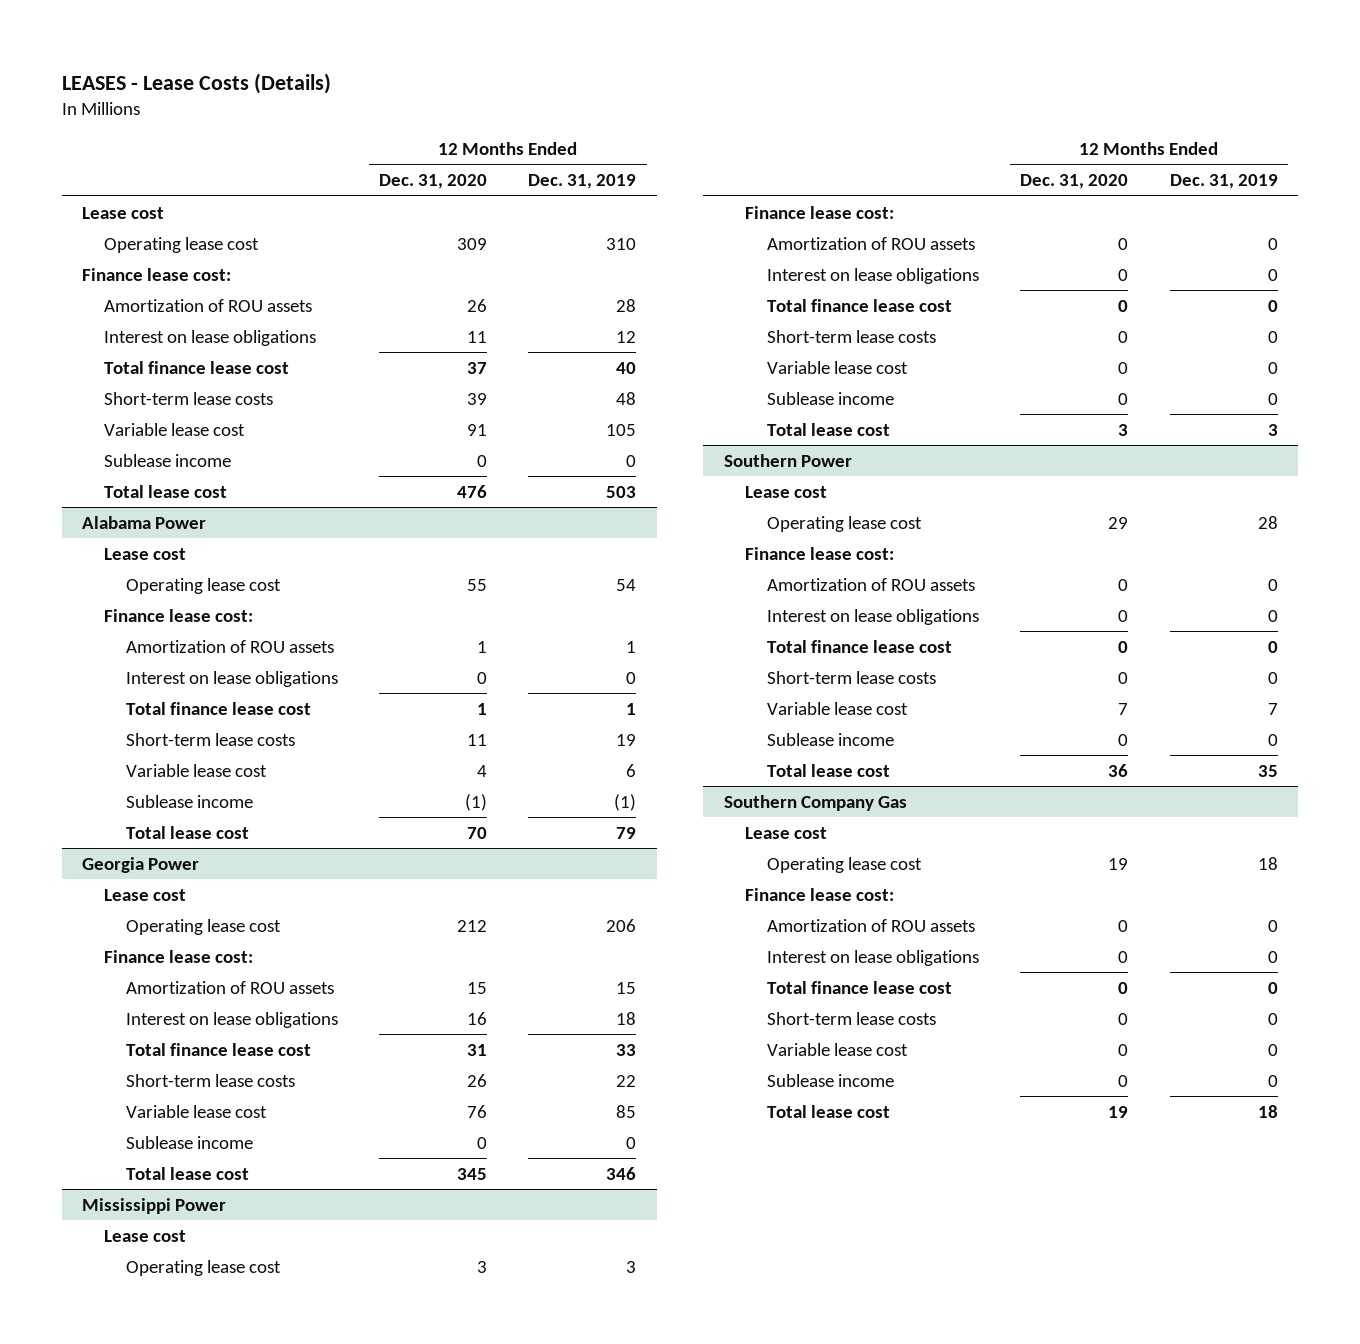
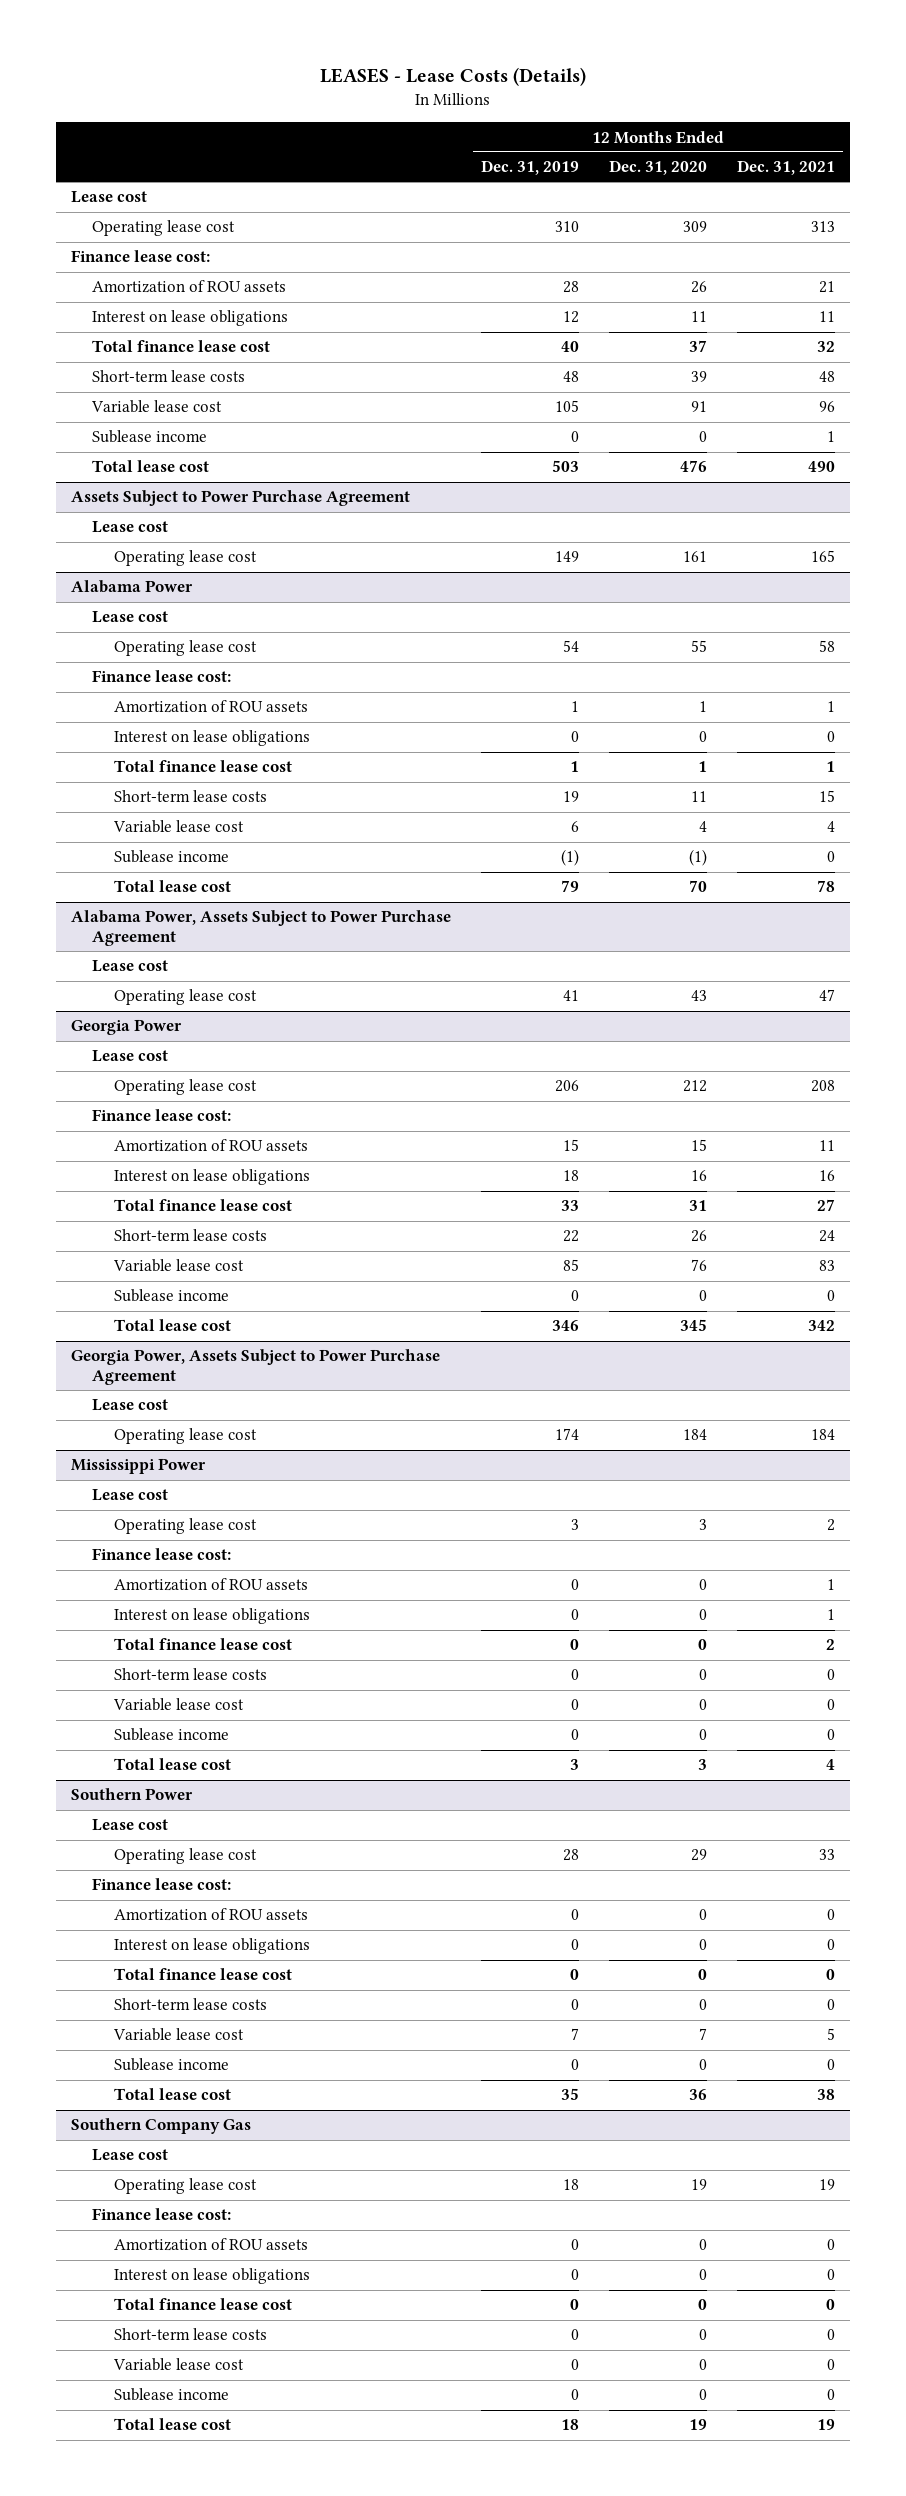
none -> [737,160,836,176] Dec. 31, 2021
none -> [70,490,410,507] Assets Subject to Power Purchase Agreement
none -> [92,521,169,534] Lease cost
none -> [113,550,257,567] Operating lease cost
none -> [70,910,451,947] Alabama Power, Assets Subject to Power Purchase Agreement
none -> [92,960,169,973] Lease cost
none -> [113,989,257,1006] Operating lease cost
none -> [70,1349,440,1386] Georgia Power, Assets Subject to Power Purchase Agreement
none -> [92,1399,169,1412] Lease cost
none -> [113,1428,257,1445] Operating lease cost

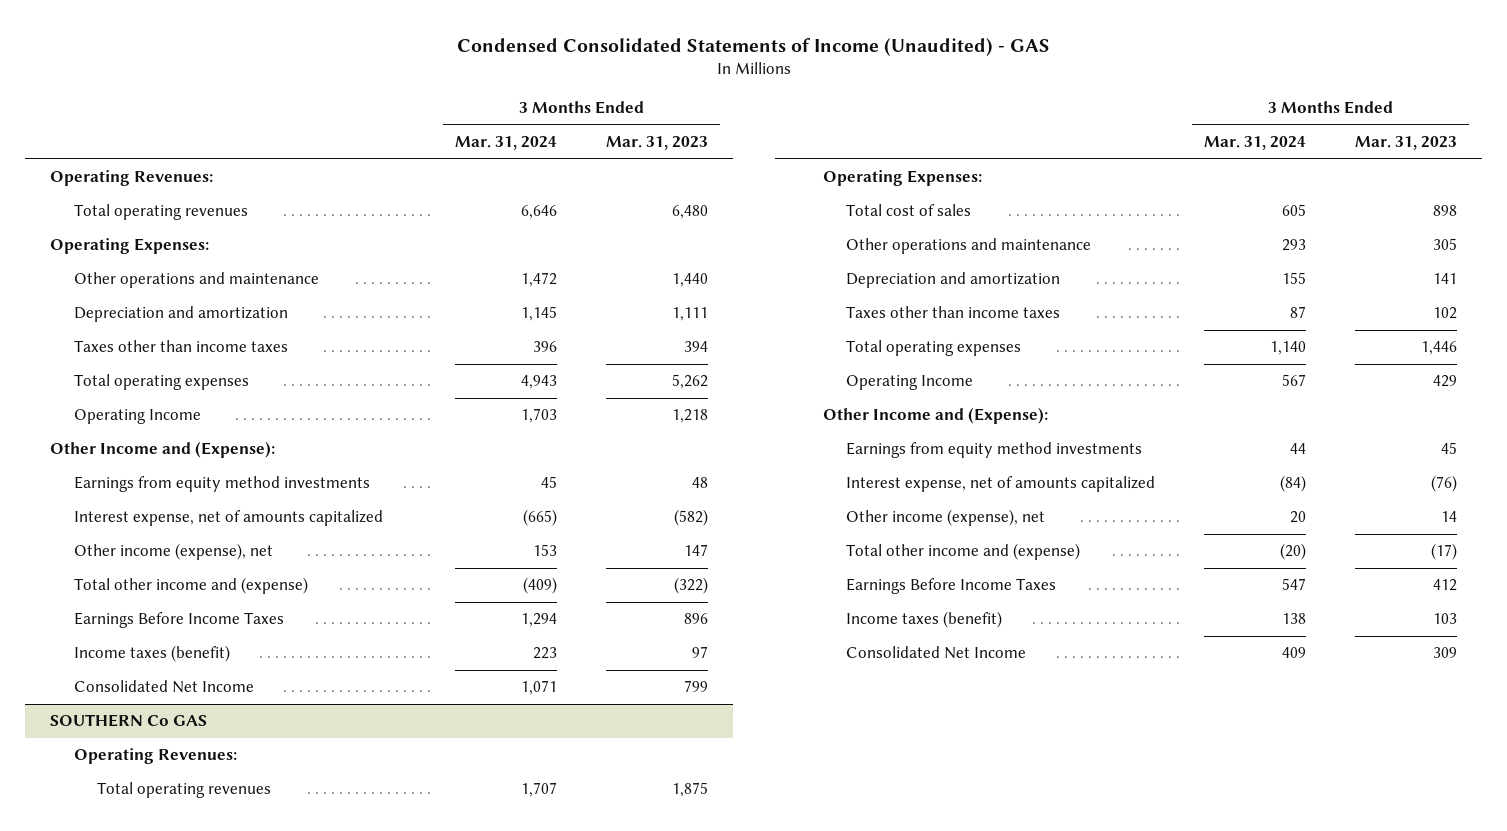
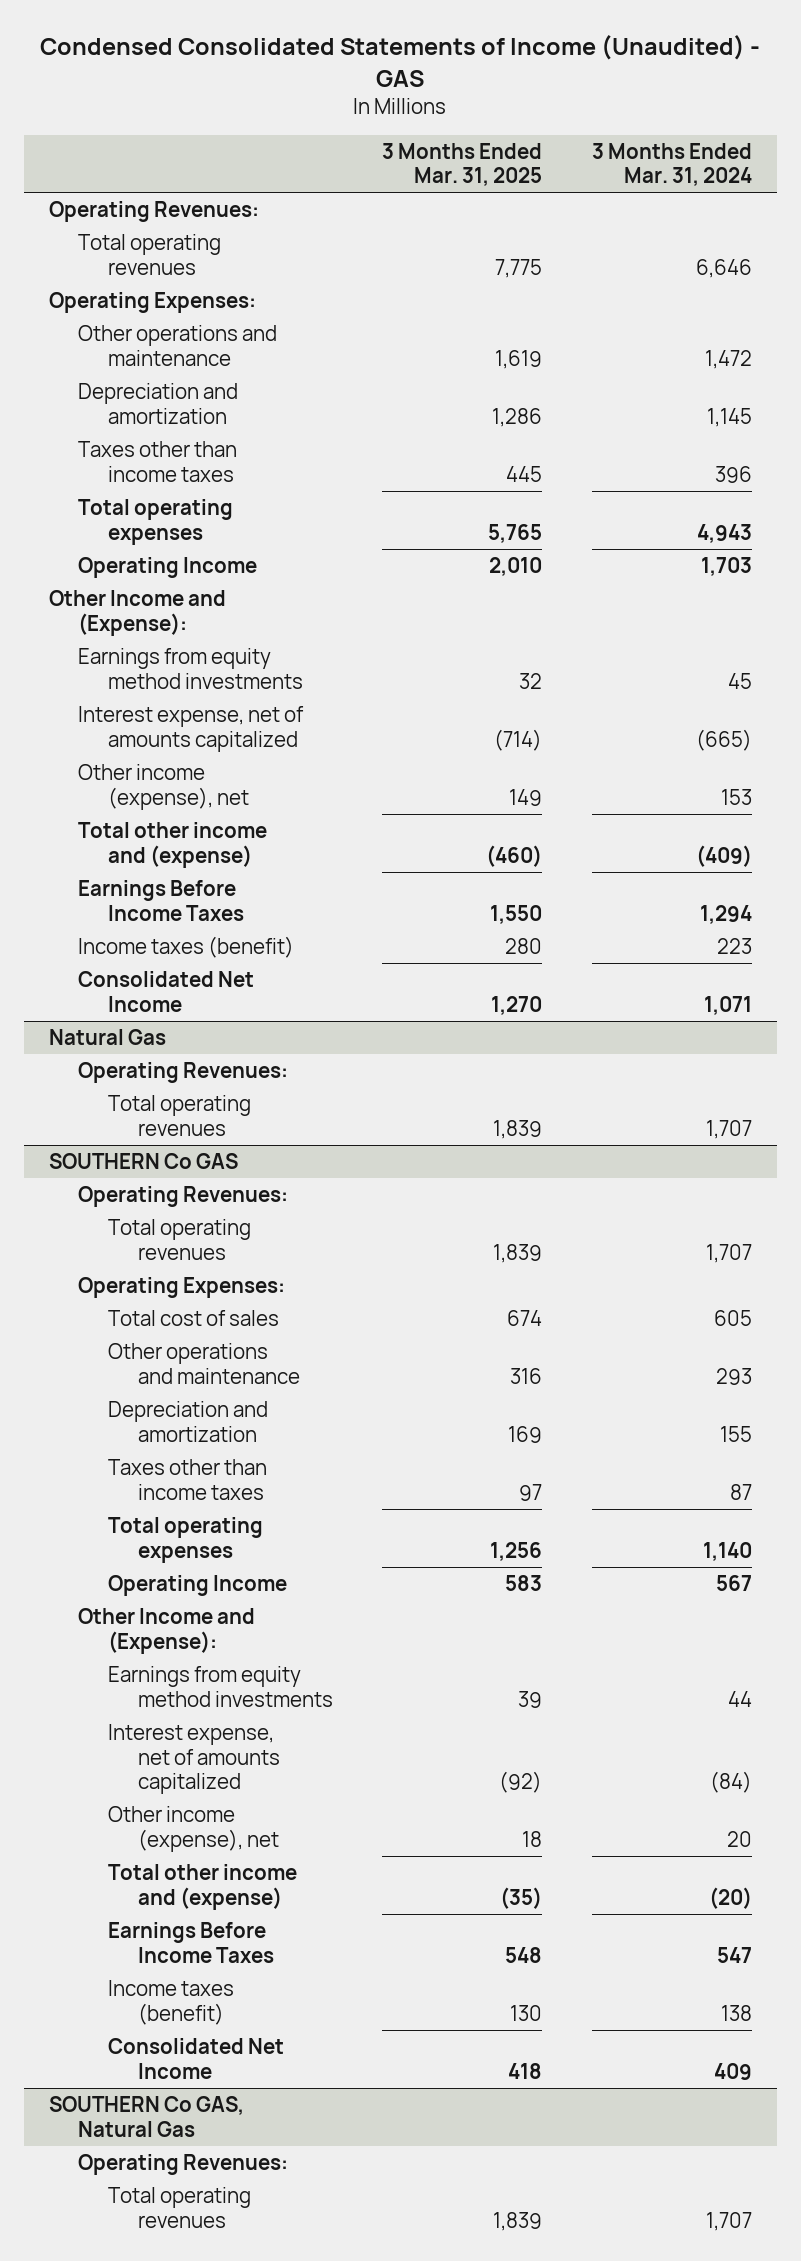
[606,136,709,151] Mar. 31, 2023 -> none
none -> [382,142,543,187] 3 Months Ended Mar. 31, 2025
none -> [48,1029,166,1046] Natural Gas
none -> [78,1062,289,1084] Operating Revenues:
none -> [108,1095,252,1136] Total operating revenues
none -> [48,2096,244,2137] SOUTHERN Co GAS, Natural Gas
none -> [78,2154,289,2176] Operating Revenues:
none -> [108,2187,252,2228] Total operating revenues

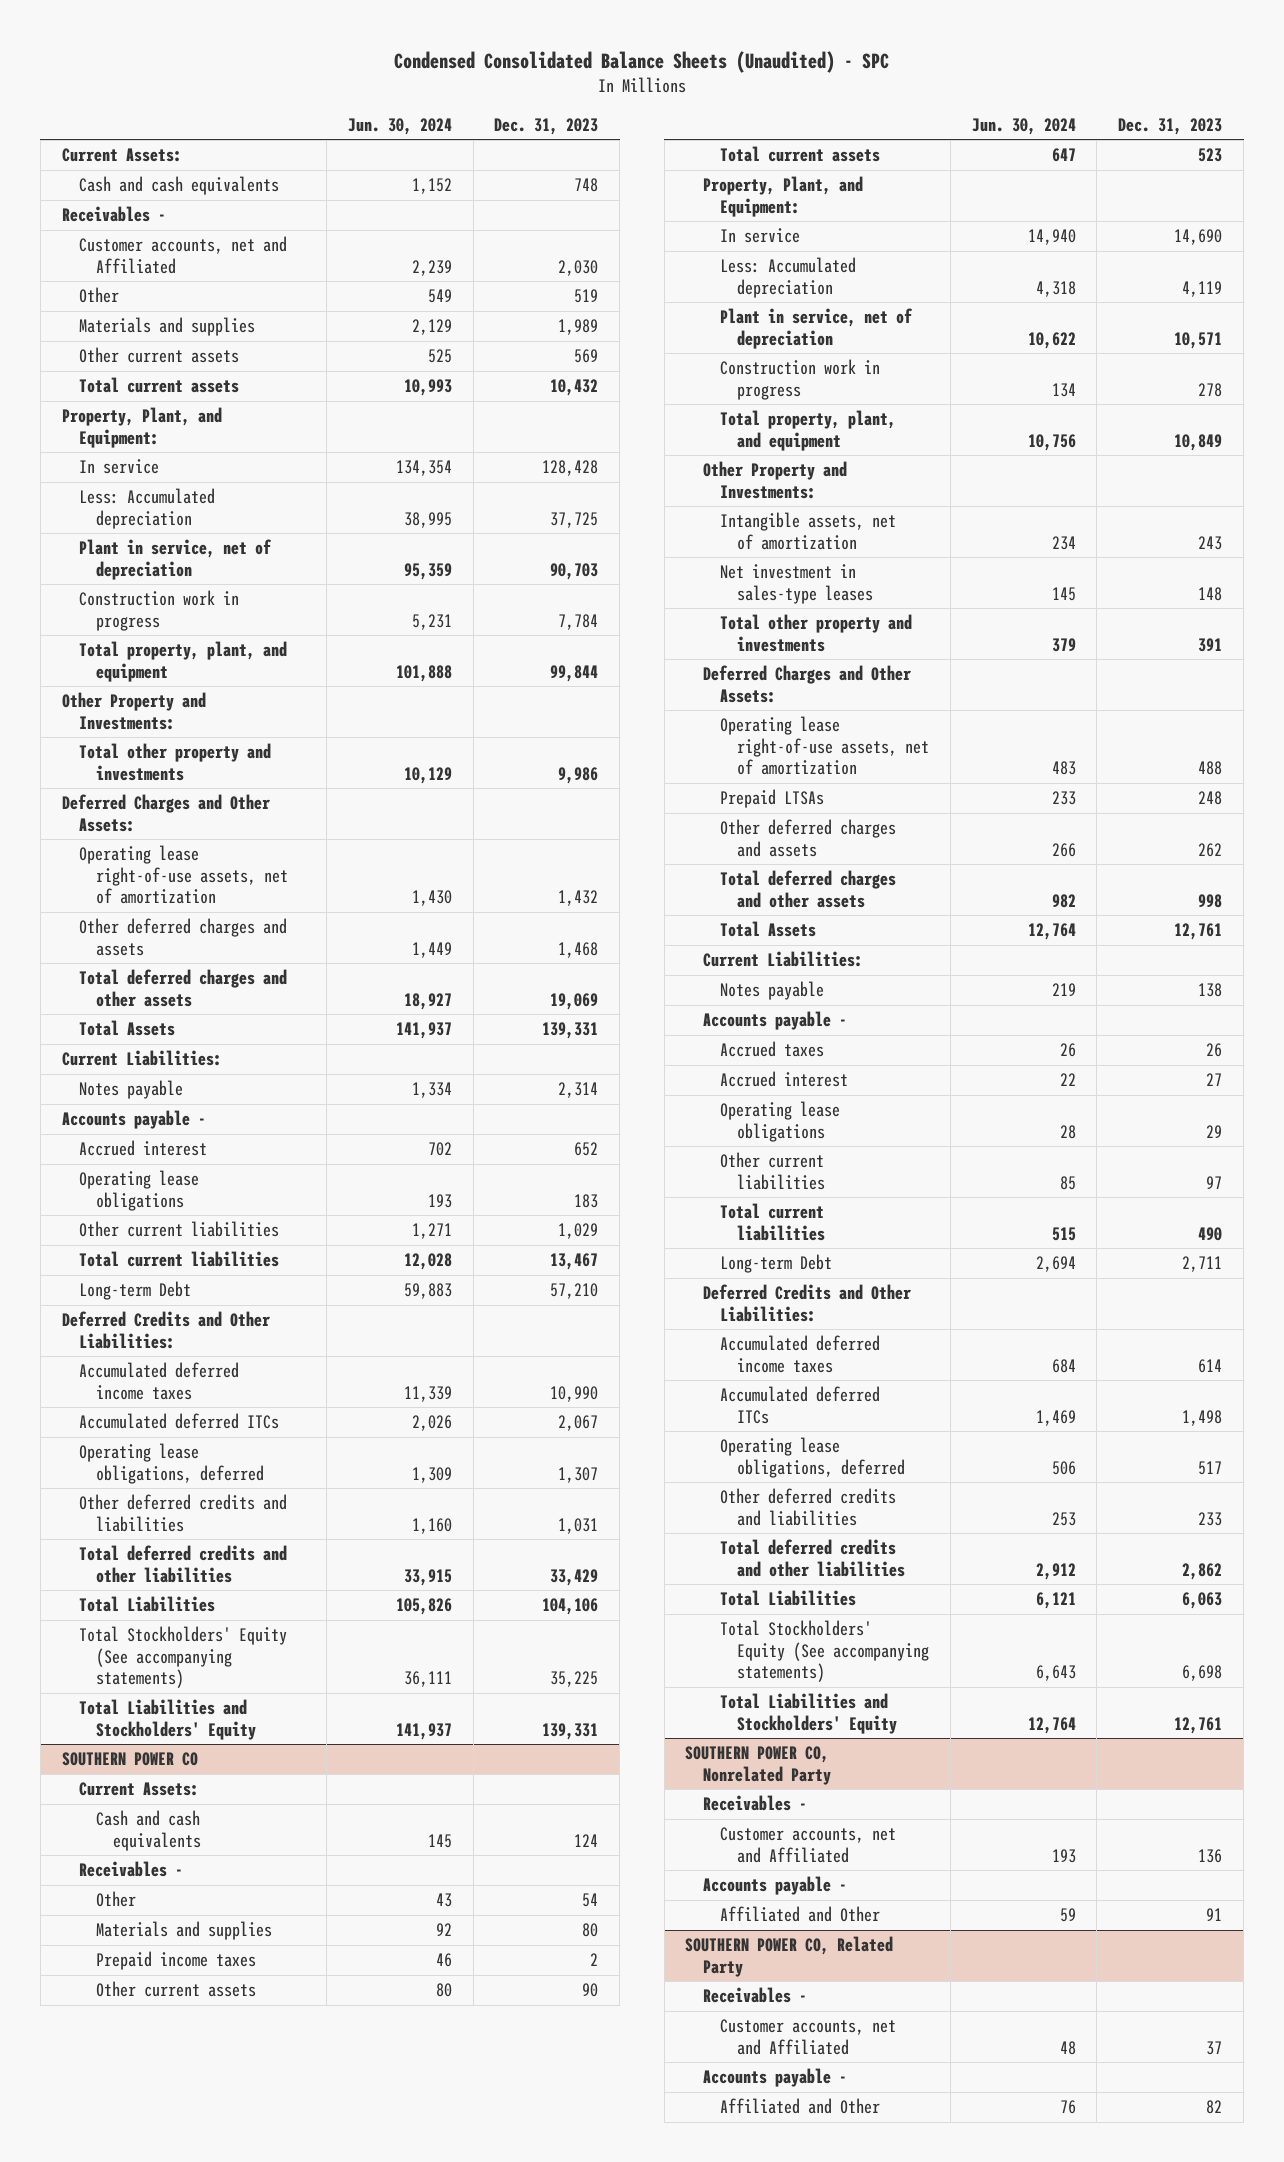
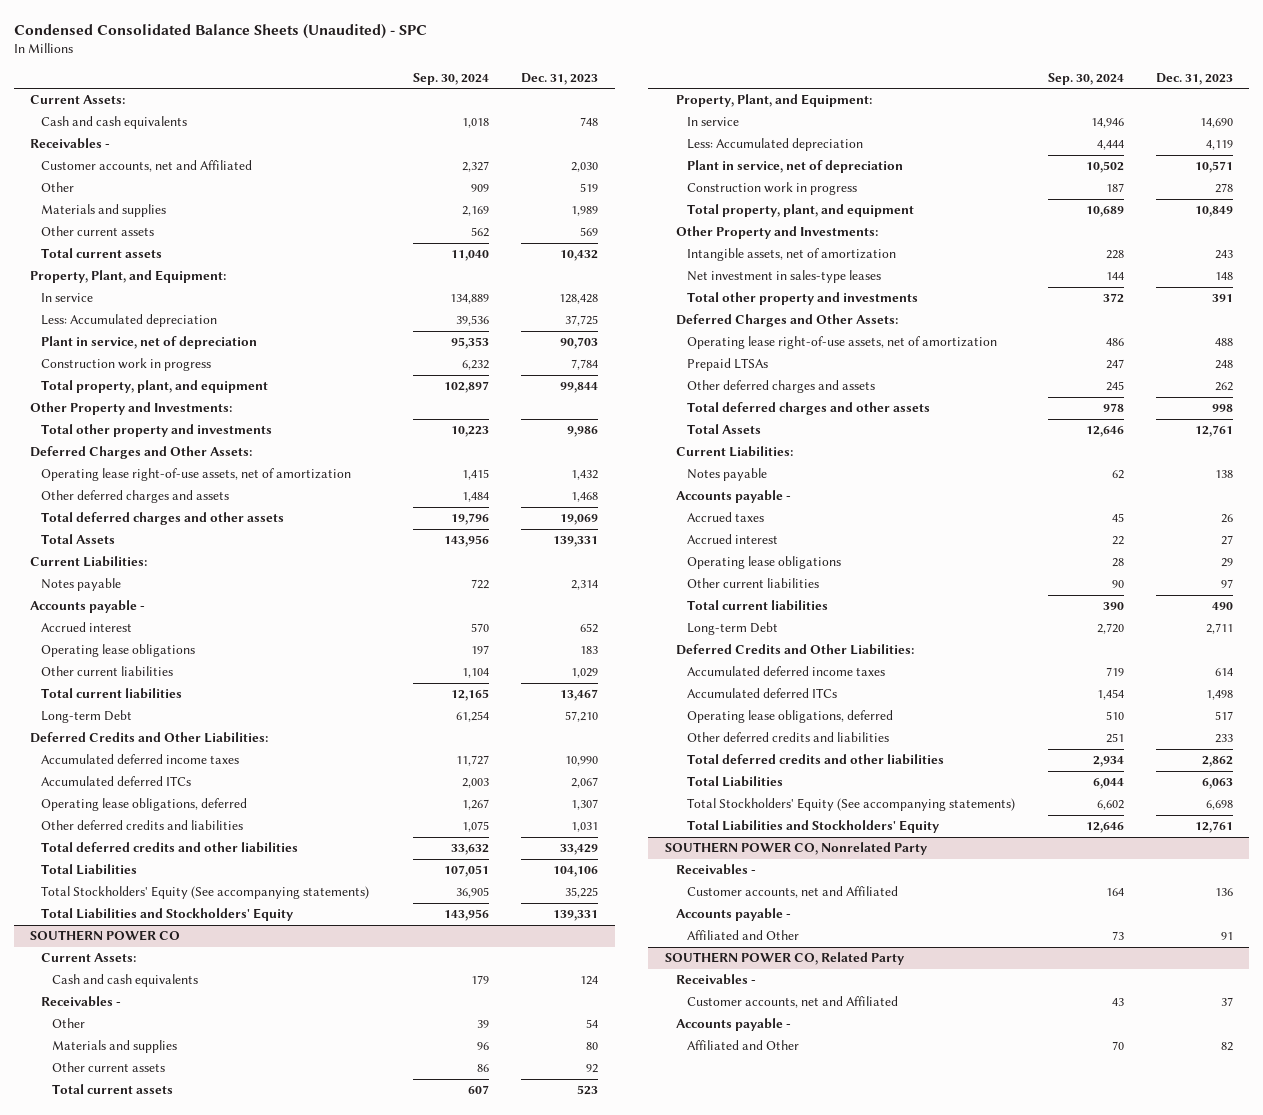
[347,117,452,135] Jun. 30, 2024 -> none
none -> [412,72,489,85] Sep. 30, 2024
[95,1951,256,1971] Prepaid income taxes -> none
[582,1983,599,1998] 90 -> [586,1064,599,1074] 92

